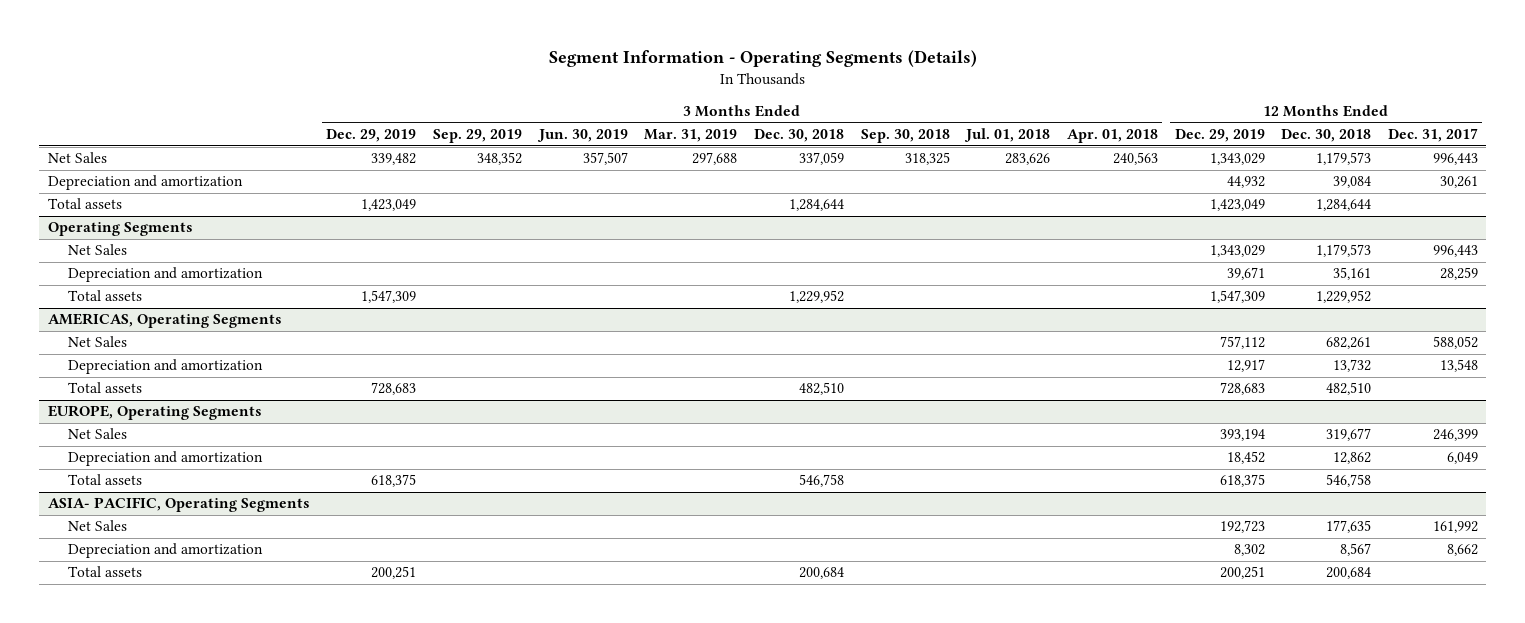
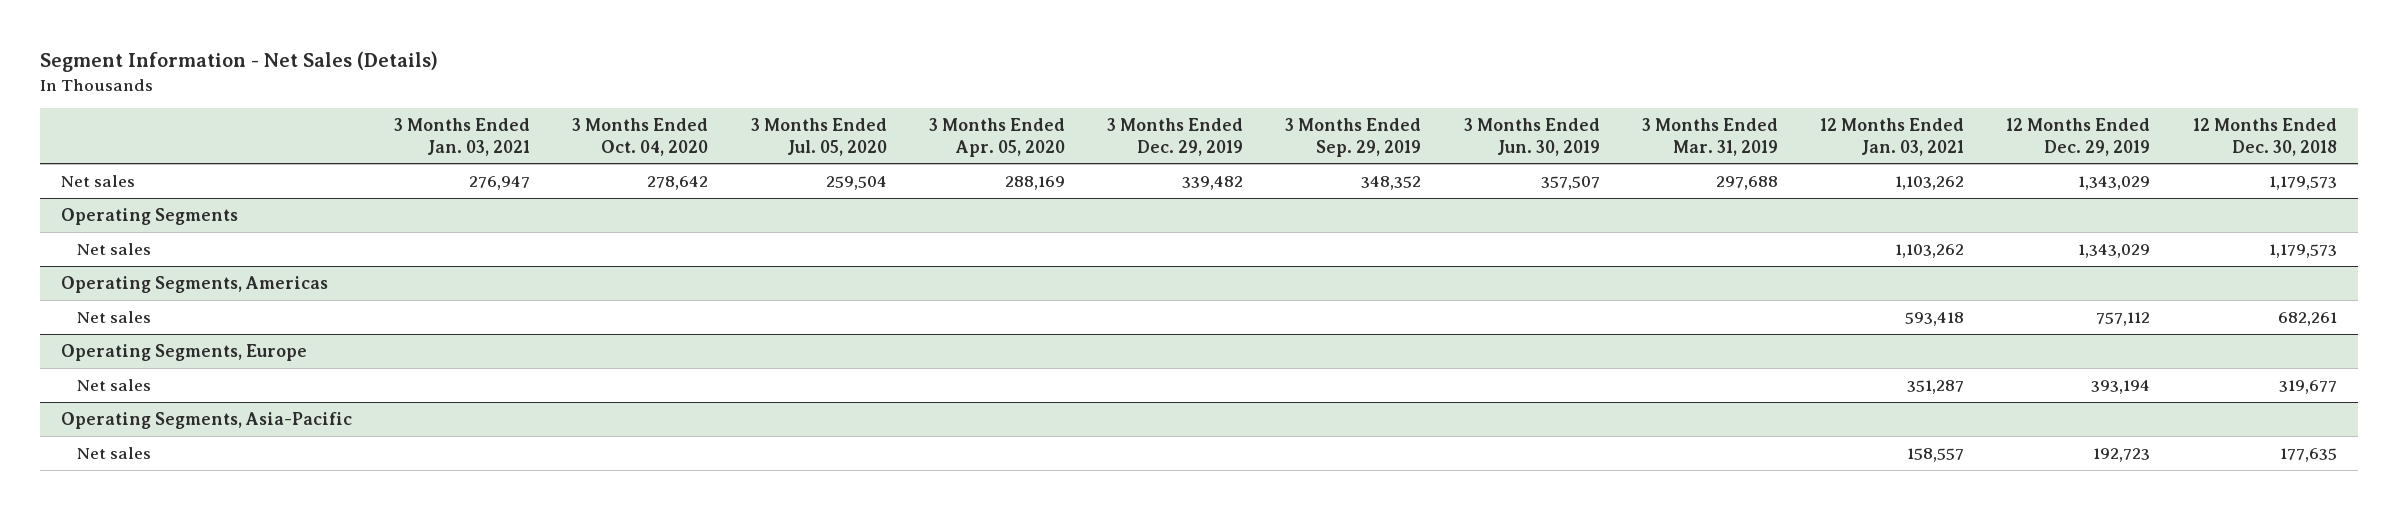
[548,50,977,68] Segment Information - Operating Segments (Details) -> [39,50,438,72] Segment Information - Net Sales (Details)
[753,129,844,143] Dec. 30, 2018 -> none
[860,129,950,144] Sep. 30, 2018 -> none
[964,128,1051,143] Jul. 01, 2018 -> none
[1066,129,1158,144] Apr. 01, 2018 -> none
[1387,128,1478,143] Dec. 31, 2017 -> none
none -> [394,117,531,156] 3 Months Ended Jan. 03, 2021
none -> [572,117,709,156] 3 Months Ended Oct. 04, 2020
none -> [750,117,887,156] 3 Months Ended Jul. 05, 2020
none -> [928,117,1065,157] 3 Months Ended Apr. 05, 2020
none -> [1820,117,1965,156] 12 Months Ended Jan. 03, 2021
[47,175,243,191] Depreciation and amortization -> none
[47,198,122,210] Total assets -> none
[47,152,107,164] Net Sales -> [60,174,135,187] Net sales
[68,267,264,283] Depreciation and amortization -> none
[68,290,143,302] Total assets -> none
[68,359,264,375] Depreciation and amortization -> none
[68,382,143,394] Total assets -> none
[68,451,264,467] Depreciation and amortization -> none
[68,474,143,486] Total assets -> none
[68,543,264,559] Depreciation and amortization -> none
[68,566,143,578] Total assets -> none
[68,244,128,256] Net Sales -> [77,242,152,255] Net sales
[47,313,282,329] AMERICAS, Operating Segments -> [60,275,328,293] Operating Segments, Americas
[68,336,128,348] Net Sales -> [77,310,152,323] Net sales
[47,405,262,421] EUROPE, Operating Segments -> [60,343,307,361] Operating Segments, Europe
[68,428,128,440] Net Sales -> [77,378,152,391] Net sales
[47,497,310,513] ASIA- PACIFIC, Operating Segments -> [60,411,352,429] Operating Segments, Asia-Pacific
[68,520,128,532] Net Sales -> [77,446,152,459] Net sales

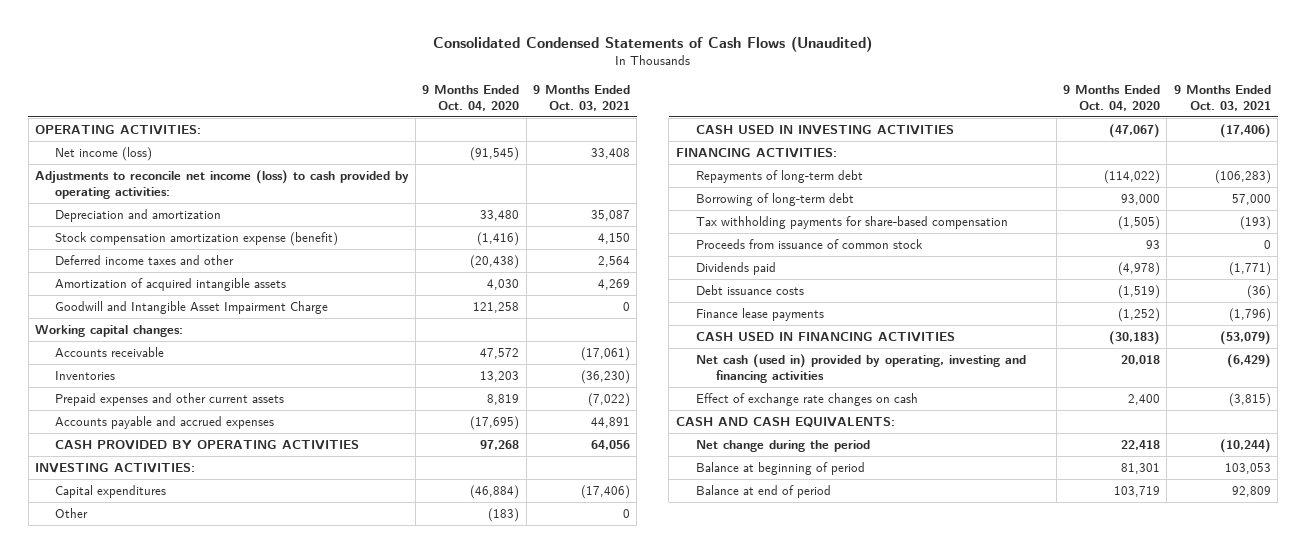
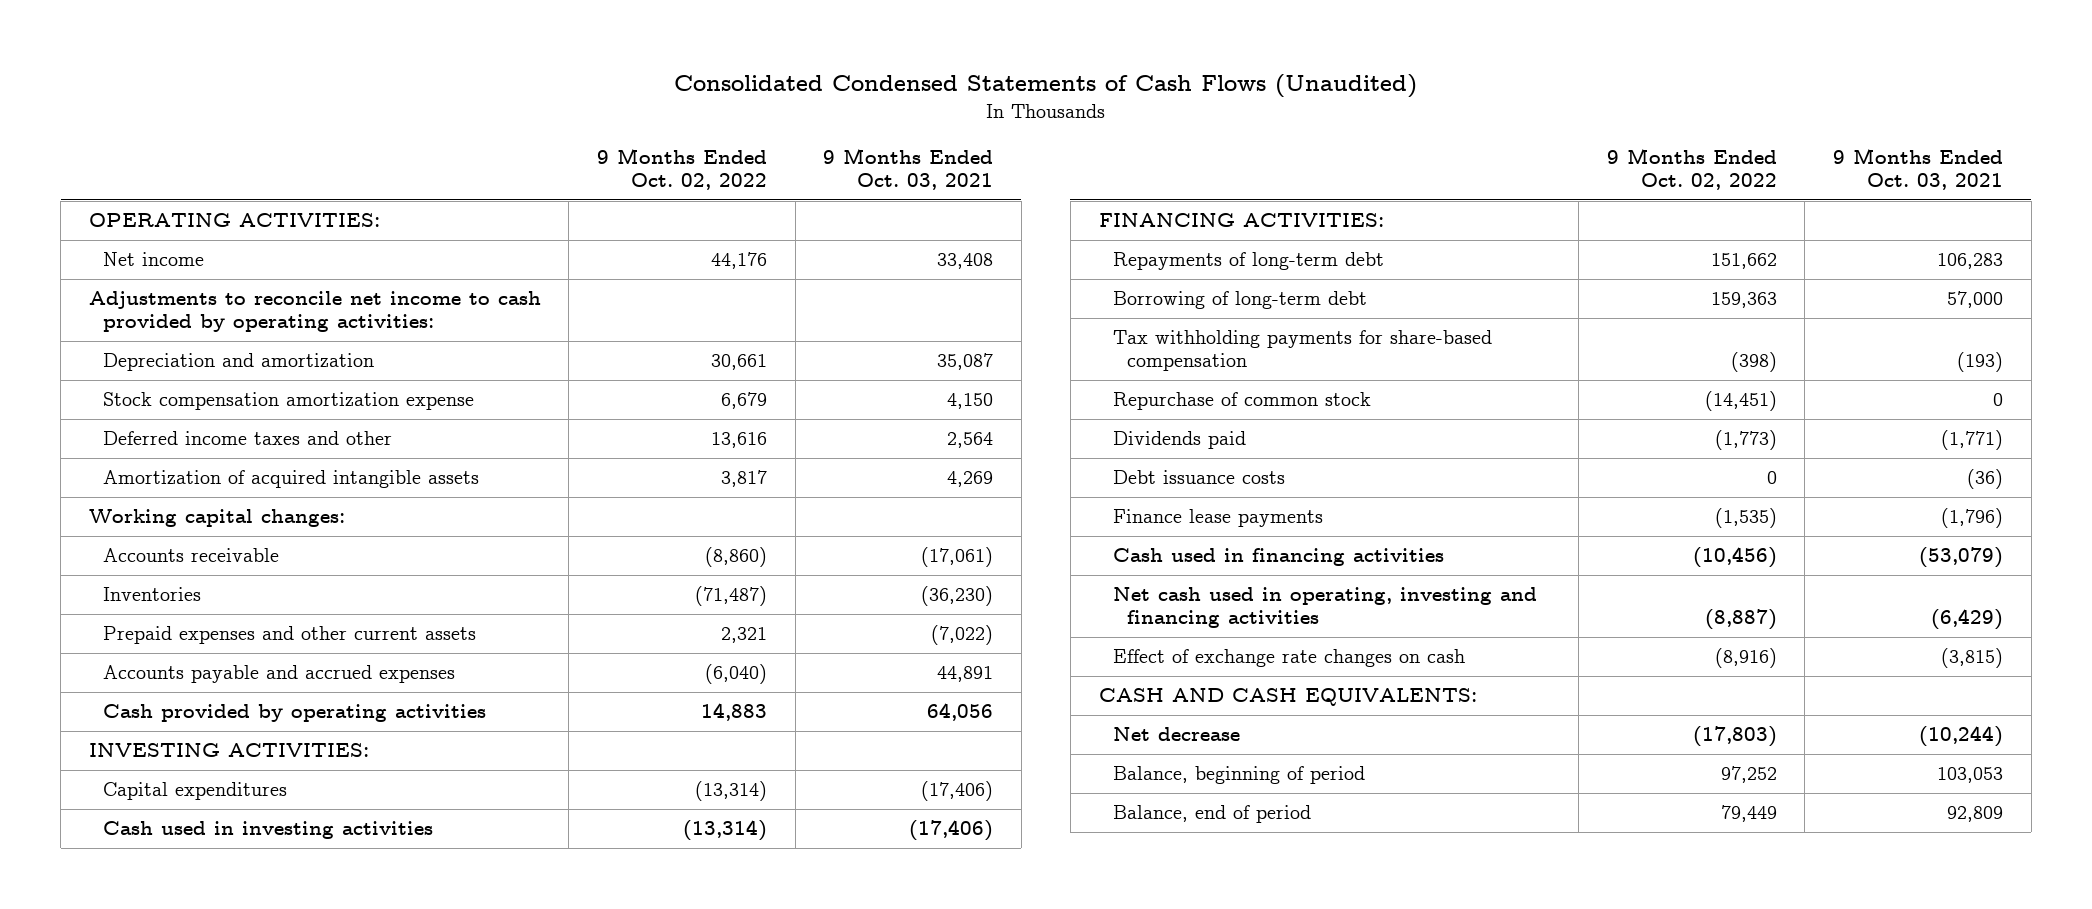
[422,84,520,111] 9 Months Ended Oct. 04, 2020 -> none
none -> [596,147,767,191] 9 Months Ended Oct. 02, 2022
[55,146,153,161] Net income (loss) -> [103,252,205,267] Net income
[34,169,409,199] Adjustments to reconcile net income (loss) to cash provided by operating activities: -> [88,291,541,333] Adjustments to reconcile net income to cash provided by operating activities:
[55,231,339,246] Stock compensation amortization expense (benefit) -> [103,392,475,411] Stock compensation amortization expense
[55,300,329,314] Goodwill and Intangible Asset Impairment Charge -> none
[55,439,360,450] CASH PROVIDED BY OPERATING ACTIVITIES -> [103,704,487,723] Cash provided by operating activities
[55,507,89,518] Other -> none
[695,124,954,135] CASH USED IN INVESTING ACTIVITIES -> [103,821,434,840] Cash used in investing activities
[1214,169,1271,184] (106,283) -> [1936,253,2003,270] 106,283
[695,238,923,249] Proceeds from issuance of common stock -> none
none -> [1113,392,1372,411] Repurchase of common stock
[695,331,955,342] CASH USED IN FINANCING ACTIVITIES -> [1113,548,1445,567] Cash used in financing activities
[695,353,1026,383] Net cash (used in) provided by operating, investing and financing activities -> [1113,587,1538,629] Net cash used in operating, investing and financing activities
[695,439,870,452] Net change during the period -> [1113,727,1241,742] Net decrease
[695,461,865,475] Balance at beginning of period -> [1113,766,1366,785] Balance, beginning of period
[695,484,831,498] Balance at end of period -> [1113,805,1312,824] Balance, end of period

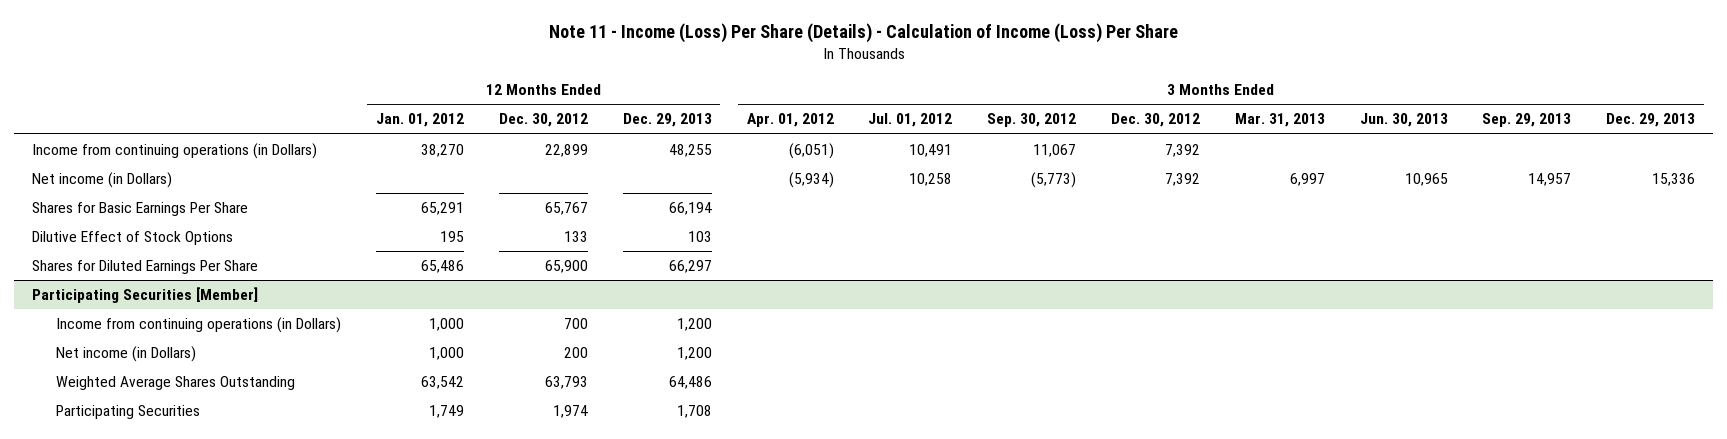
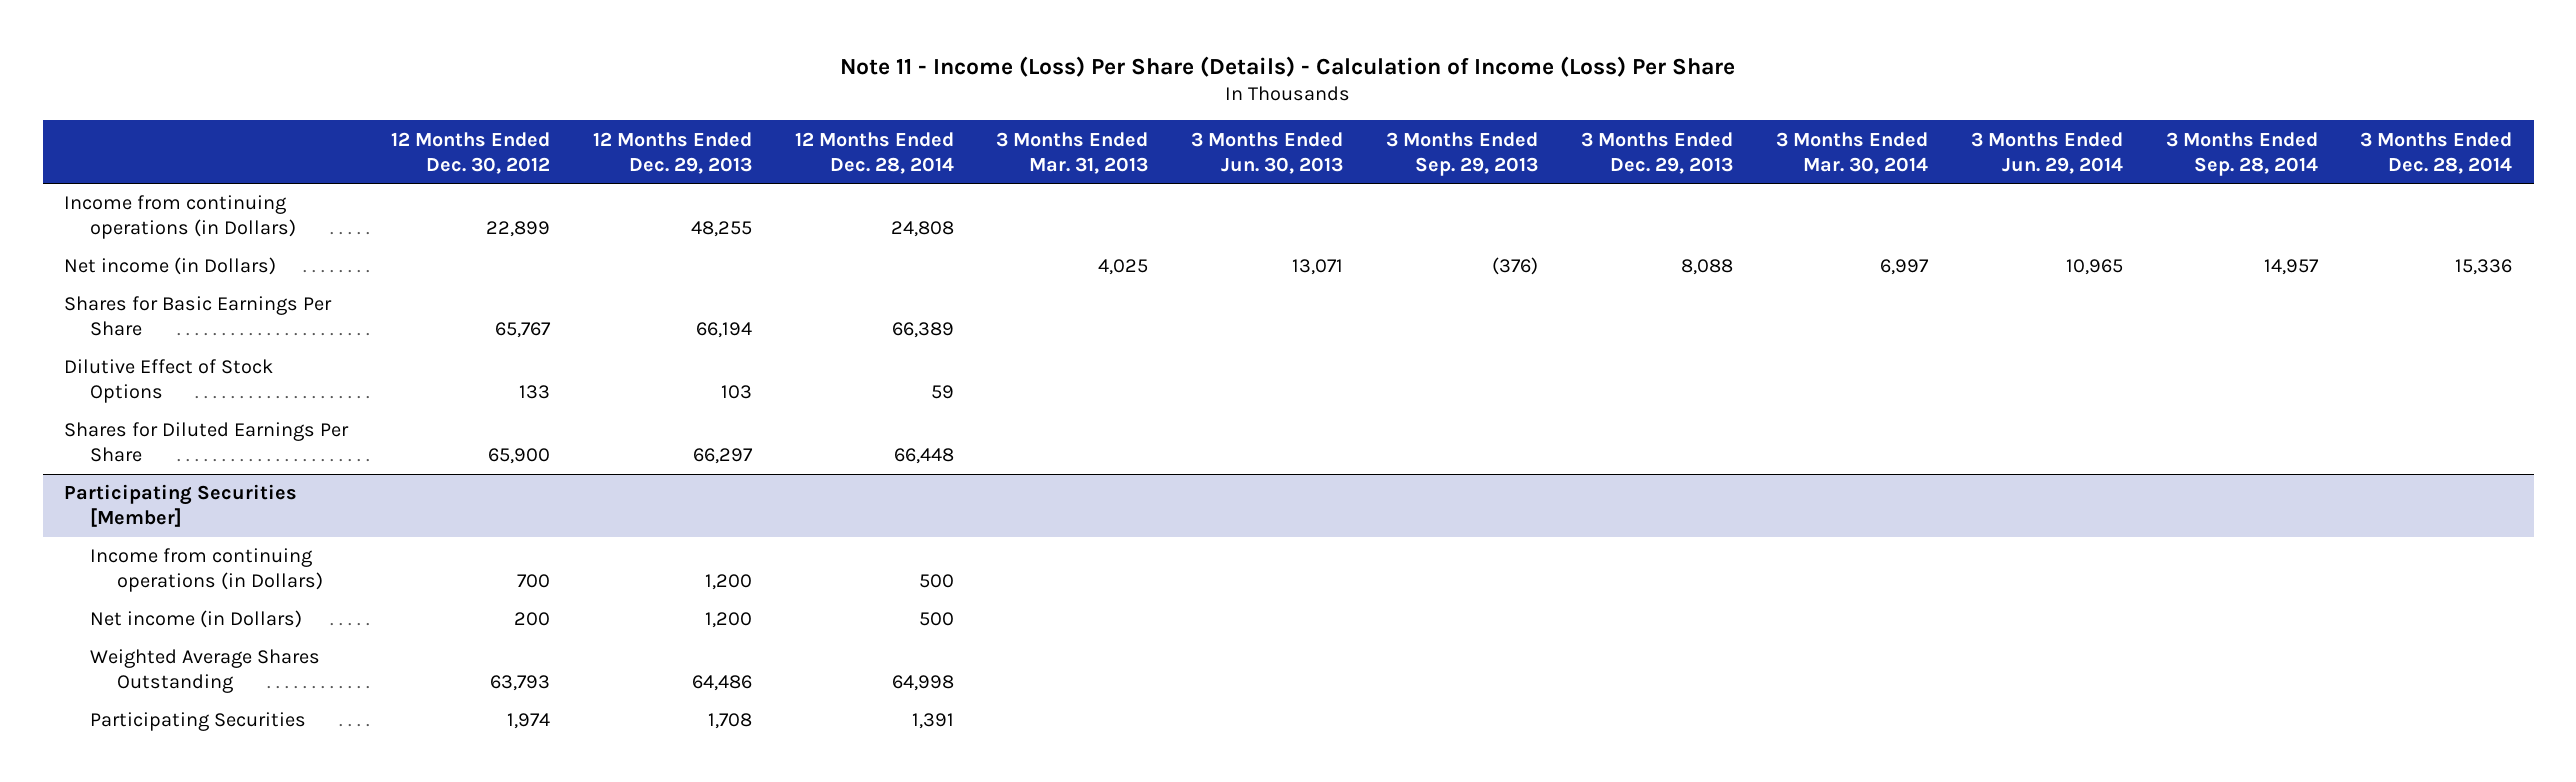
[376,113,465,128] Jan. 01, 2012 -> none
[746,113,834,128] Apr. 01, 2012 -> none
[868,113,953,128] Jul. 01, 2012 -> none
[987,113,1077,128] Sep. 30, 2012 -> none
[1110,113,1200,128] Dec. 30, 2012 -> none
none -> [794,131,954,174] 12 Months Ended Dec. 28, 2014
none -> [1775,131,1928,174] 3 Months Ended Mar. 30, 2014
none -> [1970,131,2123,174] 3 Months Ended Jun. 29, 2014
none -> [2165,131,2318,176] 3 Months Ended Sep. 28, 2014
none -> [2360,131,2513,174] 3 Months Ended Dec. 28, 2014
[1289,173,1325,187] 6,997 -> [1098,259,1149,276] 4,025
[1404,173,1448,187] 10,965 -> [1292,259,1344,276] 13,071
[1528,173,1572,187] 14,957 -> [1492,257,1539,276] (376)
[1652,173,1696,187] 15,336 -> [1680,259,1733,276] 8,088

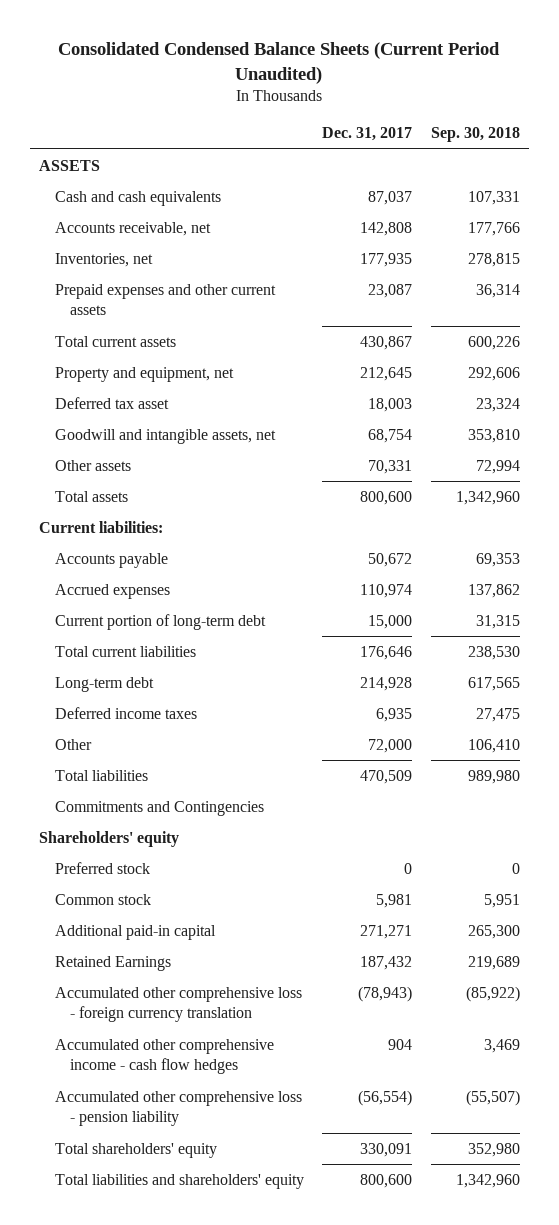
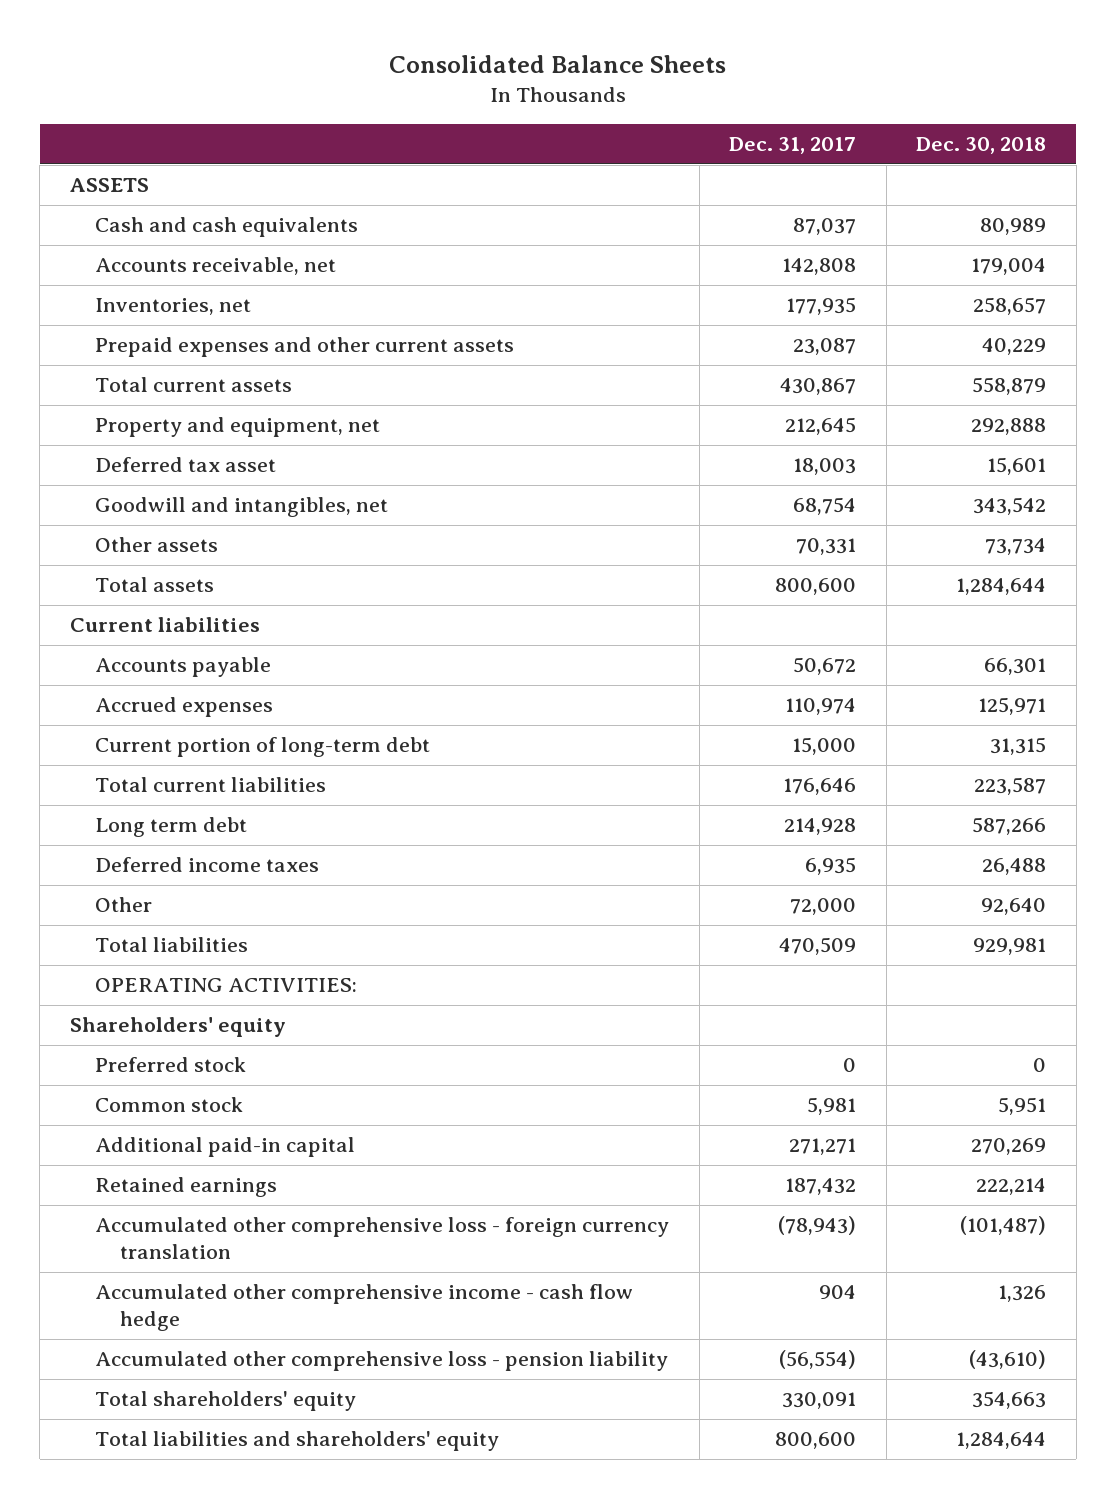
[58,41,501,84] Consolidated Condensed Balance Sheets (Current Period Unaudited) -> [388,55,726,74] Consolidated Balance Sheets
[430,127,520,143] Sep. 30, 2018 -> none
none -> [916,137,1047,155] Dec. 30, 2018
[54,428,276,444] Goodwill and intangible assets, net -> [94,497,388,518] Goodwill and intangibles, net
[39,520,164,533] Current liabilities: -> [69,617,260,633] Current liabilities
[54,676,154,692] Long-term debt -> [94,817,247,838] Long term debt
[54,800,264,816] Commitments and Contingencies -> [94,978,357,993] OPERATING ACTIVITIES:
[54,955,171,971] Retained Earnings -> [94,1177,277,1198] Retained earnings
[54,1038,274,1075] Accumulated other comprehensive income - cash flow hedges -> [94,1284,633,1332] Accumulated other comprehensive income - cash flow hedge

